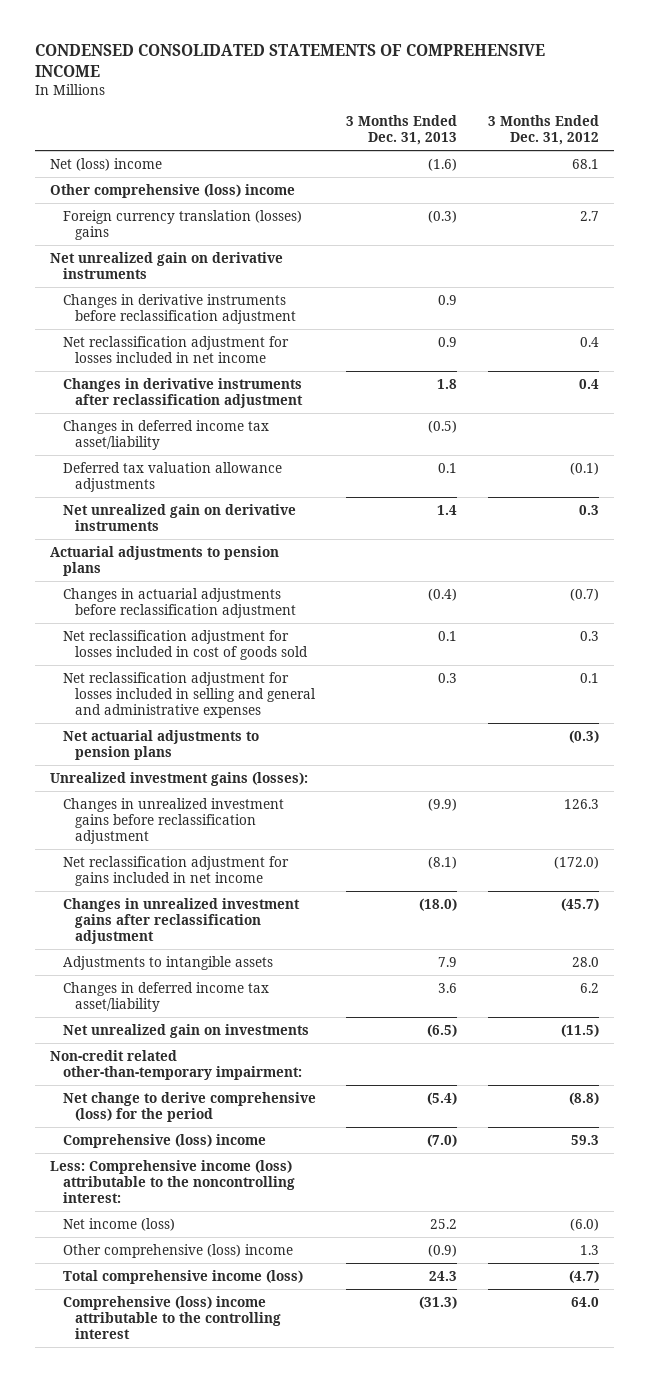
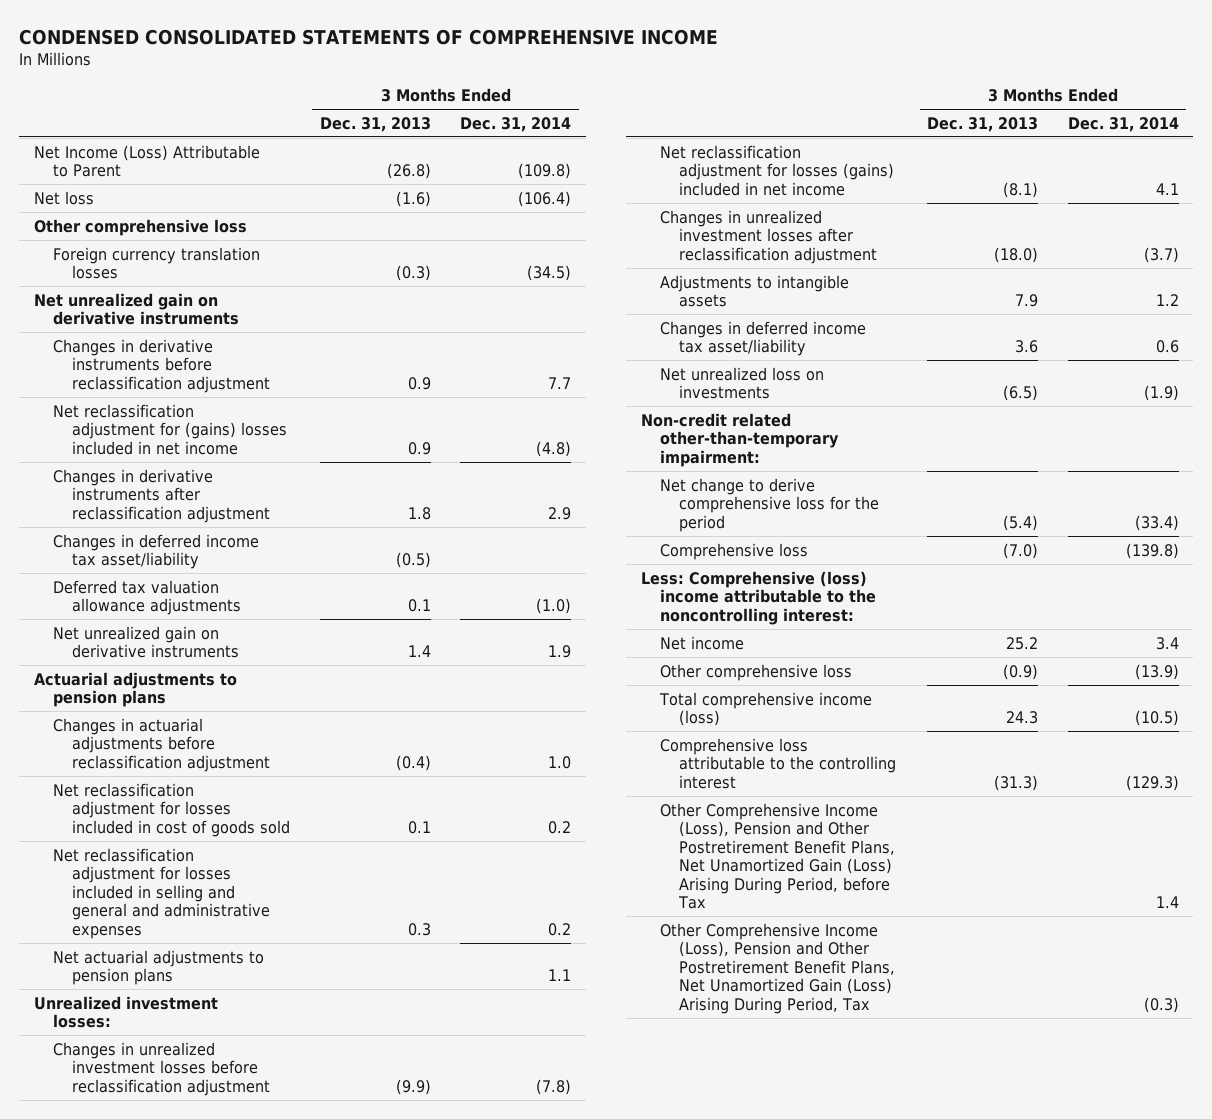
[487,115,599,145] 3 Months Ended Dec. 31, 2012 -> none
none -> [460,116,572,132] Dec. 31, 2014
none -> [33,144,260,178] Net Income (Loss) Attributable to Parent
[50,157,163,171] Net (loss) income -> [33,190,94,205] Net loss
[50,183,296,198] Other comprehensive (loss) income -> [33,218,247,236] Other comprehensive loss
[62,209,302,240] Foreign currency translation (losses) gains -> [52,246,260,280] Foreign currency translation losses
[62,335,289,363] Net reclassification adjustment for losses included in net income -> [52,403,288,455] Net reclassification adjustment for (gains) losses included in net income
[50,771,309,786] Unrealized investment gains (losses): -> [33,995,218,1029] Unrealized investment losses:
[62,797,284,844] Changes in unrealized investment gains before reclassification adjustment -> [52,1041,271,1096] Changes in unrealized investment losses before reclassification adjustment
[62,855,289,886] Net reclassification adjustment for gains included in net income -> [660,144,895,196] Net reclassification adjustment for losses (gains) included in net income
[62,897,300,944] Changes in unrealized investment gains after reclassification adjustment -> [660,209,878,264] Changes in unrealized investment losses after reclassification adjustment
[62,1023,309,1038] Net unrealized gain on investments -> [660,366,825,400] Net unrealized loss on investments
[62,1091,316,1122] Net change to derive comprehensive (loss) for the period -> [660,477,880,532] Net change to derive comprehensive loss for the period
[62,1133,266,1148] Comprehensive (loss) income -> [660,542,809,560] Comprehensive loss
[50,1159,295,1203] Less: Comprehensive income (loss) attributable to the noncontrolling interest: -> [640,570,877,625] Less: Comprehensive (loss) income attributable to the noncontrolling interest:
[62,1217,175,1231] Net income (loss) -> [660,635,745,650] Net income
[62,1243,293,1258] Other comprehensive (loss) income -> [660,663,853,681] Other comprehensive loss
[62,1295,282,1339] Comprehensive (loss) income attributable to the controlling interest -> [660,737,897,789] Comprehensive loss attributable to the controlling interest
none -> [660,802,896,910] Other Comprehensive Income (Loss), Pension and Other Postretirement Benefit Plans, Net Unamortized Gain (Loss) Arising During Period, before Tax
none -> [660,922,896,1014] Other Comprehensive Income (Loss), Pension and Other Postretirement Benefit Plans, Net Unamortized Gain (Loss) Arising During Period, Tax

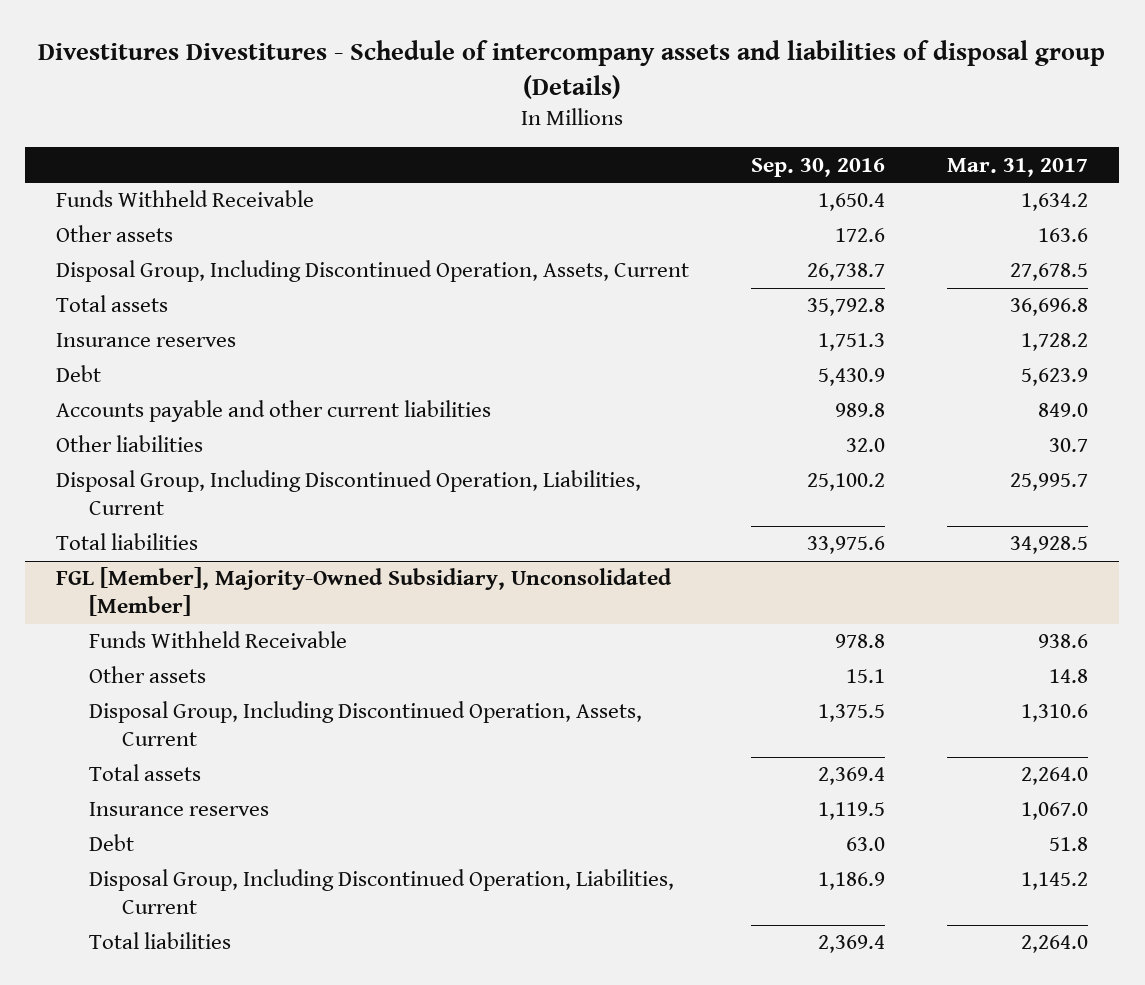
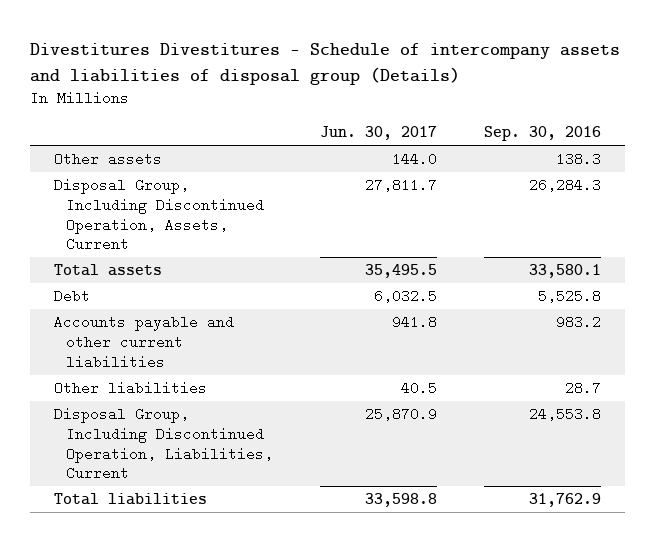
[947,157,1089,177] Mar. 31, 2017 -> none
none -> [320,126,438,141] Jun. 30, 2017
[56,190,315,208] Funds Withheld Receivable -> none
[56,333,237,348] Insurance reserves -> none
[56,567,673,617] FGL [Member], Majority-Owned Subsidiary, Unconsolidated [Member] -> none
[89,631,348,649] Funds Withheld Receivable -> none
[89,666,207,684] Other assets -> none
[89,701,643,747] Disposal Group, Including Discontinued Operation, Assets, Current -> none
[89,764,202,782] Total assets -> none
[89,802,270,817] Insurance reserves -> none
[89,834,135,852] Debt -> none
[89,869,675,915] Disposal Group, Including Discontinued Operation, Liabilities, Current -> none
[89,932,232,950] Total liabilities -> none
[835,228,886,243] 172.6 -> [556,151,602,166] 138.3
[807,263,886,282] 26,738.7 -> [529,177,602,192] 26,284.3
[807,298,886,317] 35,792.8 -> [529,263,602,278] 33,580.1
[818,368,886,387] 5,430.9 -> [538,288,602,303] 5,525.8
[835,403,886,418] 989.8 -> [556,314,602,329] 983.2
[846,438,886,453] 32.0 -> [565,380,602,395] 28.7
[807,473,886,492] 25,100.2 -> [529,406,602,421] 24,553.8
[807,536,886,555] 33,975.6 -> [529,492,602,507] 31,762.9

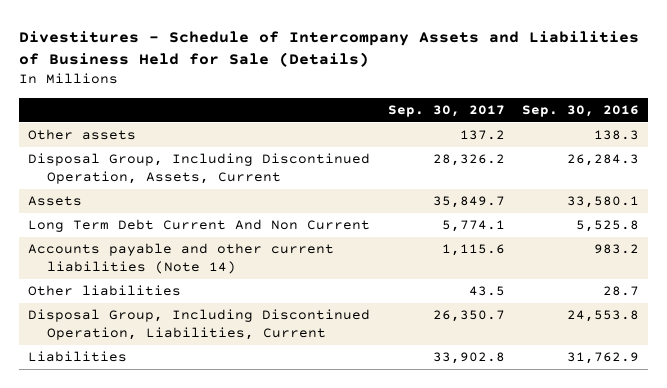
[30,43,621,85] Divestitures Divestitures - Schedule of intercompany assets and liabilities of disposal group (Details) -> [19,30,640,67] Divestitures - Schedule of Intercompany Assets and Liabilities of Business Held for Sale (Details)
[320,126,438,141] Jun. 30, 2017 -> none
none -> [387,104,505,117] Sep. 30, 2017
[53,263,162,276] Total assets -> [28,196,83,207] Assets
[53,288,90,303] Debt -> [28,219,371,233] Long Term Debt Current And Non Current
[53,314,234,369] Accounts payable and other current liabilities -> [28,243,335,275] Accounts payable and other current liabilities (Note 14)
[53,492,207,505] Total liabilities -> [28,351,128,363] Liabilities

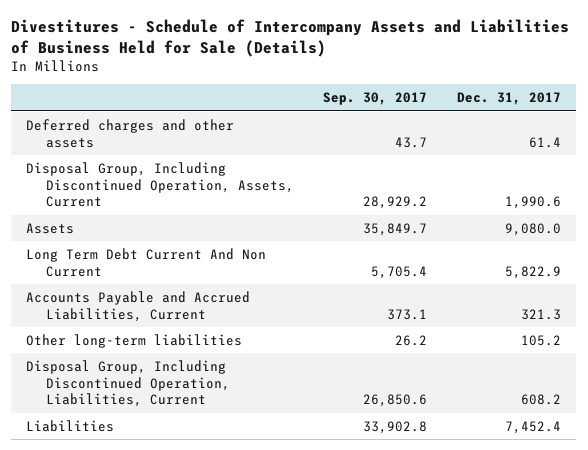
[522,104,640,117] Sep. 30, 2016 -> none
none -> [457,92,562,106] Dec. 31, 2017
[28,129,137,141] Other assets -> [26,118,235,148] Deferred charges and other assets
[459,130,505,141] 137.2 -> [395,136,428,148] 43.7
[432,154,505,167] 28,326.2 -> [363,196,428,210] 28,929.2
[441,220,505,233] 5,774.1 -> [371,265,428,279] 5,705.4
[28,243,335,275] Accounts payable and other current liabilities (Note 14) -> [26,290,251,322] Accounts Payable and Accrued Liabilities, Current
[441,244,505,257] 1,115.6 -> [387,308,428,320] 373.1
[28,285,182,297] Other liabilities -> [26,333,243,348] Other long-term liabilities
[468,286,505,297] 43.5 -> [395,334,428,346] 26.2
[432,310,505,323] 26,350.7 -> [363,394,428,408] 26,850.6

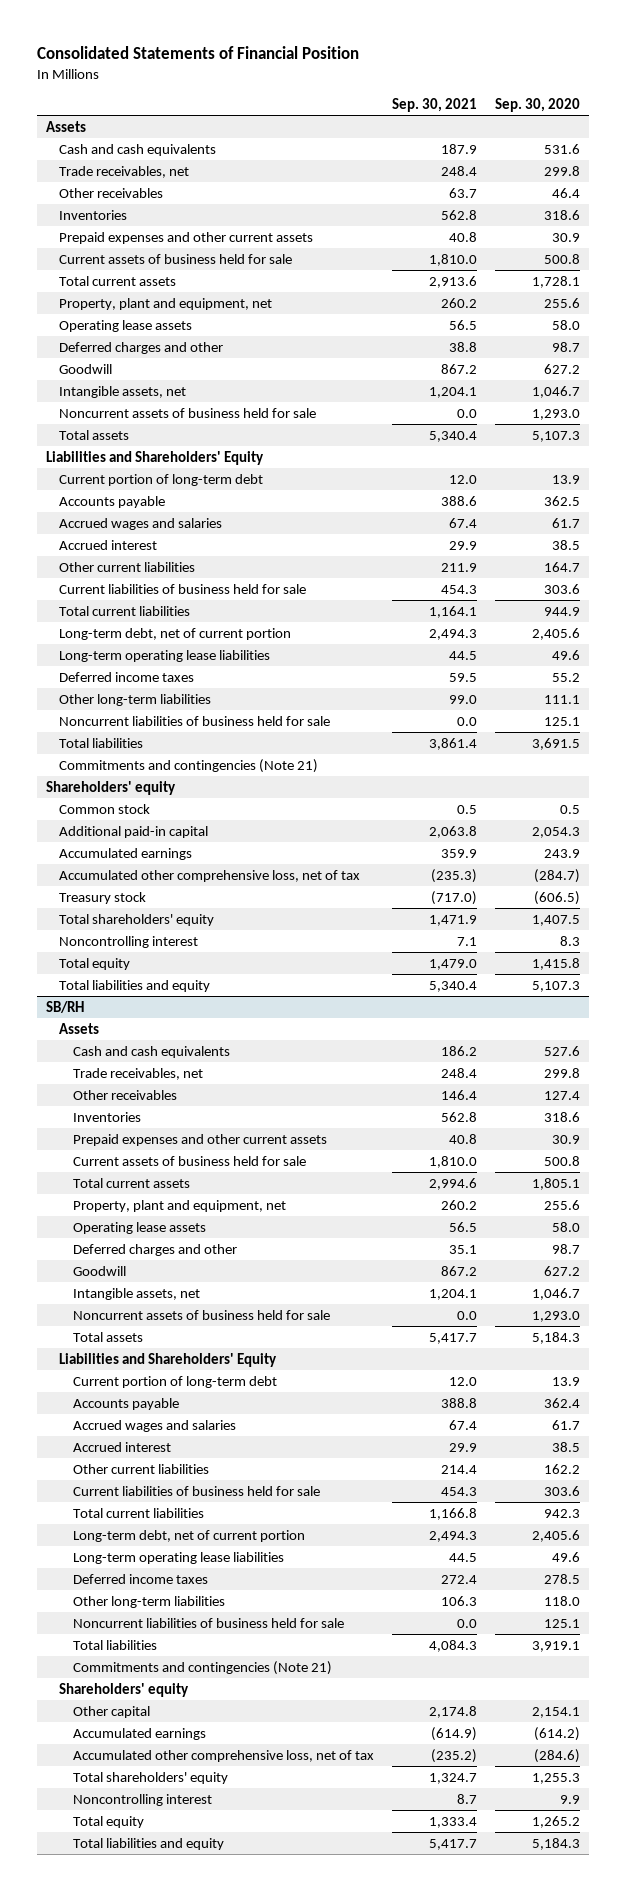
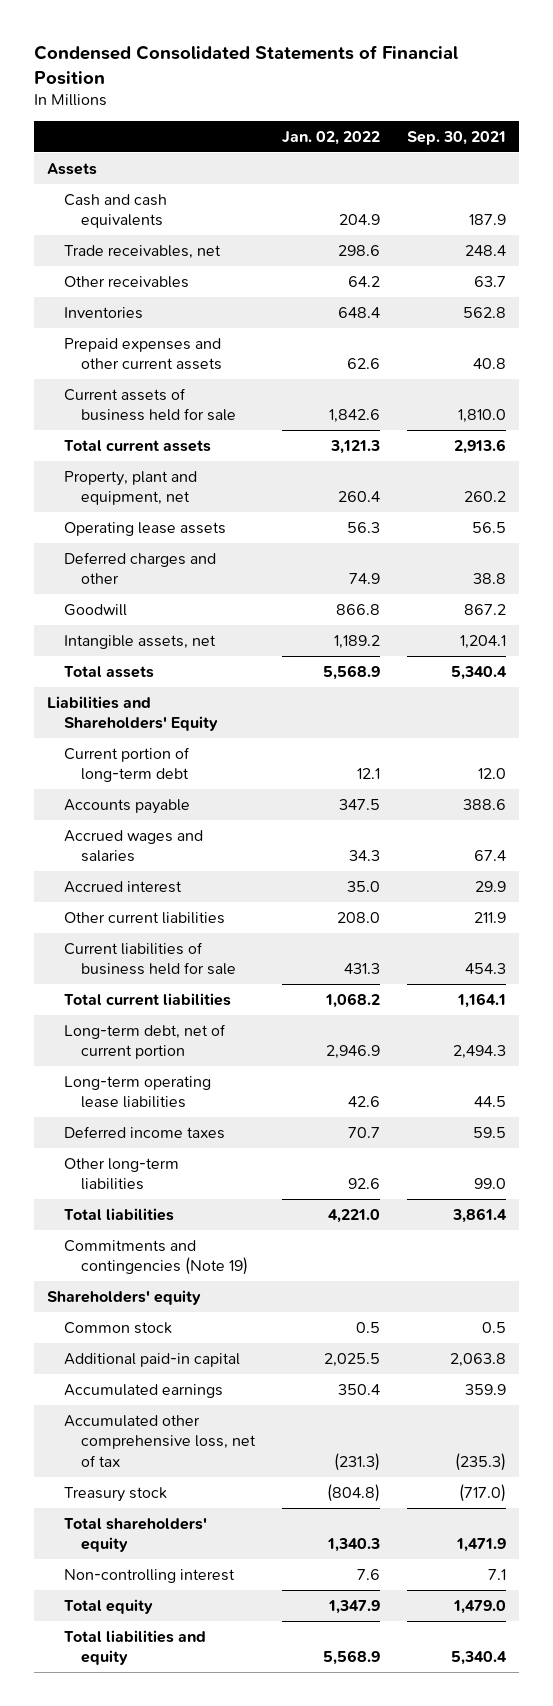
[37,46,360,60] Consolidated Statements of Financial Position -> [33,44,458,85] Condensed Consolidated Statements of Financial Position
[494,97,580,112] Sep. 30, 2020 -> none
none -> [282,131,381,146] Jan. 02, 2022
[59,407,317,418] Noncurrent assets of business held for sale -> none
[59,715,331,726] Noncurrent liabilities of business held for sale -> none
[59,758,319,773] Commitments and contingencies (Note 21) -> [64,1239,249,1276] Commitments and contingencies (Note 19)
[59,935,199,948] Noncontrolling interest -> [64,1568,236,1583] Non-controlling interest
[46,1000,85,1013] SB/RH -> none
[59,1022,100,1034] Assets -> none
[72,1045,230,1058] Cash and cash equivalents -> none
[72,1067,203,1080] Trade receivables, net -> none
[72,1089,177,1100] Other receivables -> none
[72,1111,141,1122] Inventories -> none
[72,1133,327,1146] Prepaid expenses and other current assets -> none
[72,1155,306,1166] Current assets of business held for sale -> none
[72,1177,190,1188] Total current assets -> none
[72,1199,286,1212] Property, plant and equipment, net -> none
[72,1221,206,1234] Operating lease assets -> none
[72,1243,237,1256] Deferred charges and other -> none
[72,1265,126,1276] Goodwill -> none
[72,1287,200,1300] Intangible assets, net -> none
[72,1309,330,1320] Noncurrent assets of business held for sale -> none
[72,1331,143,1342] Total assets -> none
[59,1352,278,1367] Liabilities and Shareholders' Equity -> none
[72,1375,277,1388] Current portion of long-term debt -> none
[72,1397,179,1410] Accounts payable -> none
[72,1419,236,1432] Accrued wages and salaries -> none
[72,1441,171,1452] Accrued interest -> none
[72,1463,209,1474] Other current liabilities -> none
[72,1485,320,1496] Current liabilities of business held for sale -> none
[72,1507,204,1518] Total current liabilities -> none
[72,1529,305,1542] Long-term debt, net of current portion -> none
[72,1551,284,1564] Long-term operating lease liabilities -> none
[72,1573,208,1584] Deferred income taxes -> none
[72,1595,225,1608] Other long-term liabilities -> none
[72,1617,344,1628] Noncurrent liabilities of business held for sale -> none
[72,1639,157,1650] Total liabilities -> none
[72,1660,332,1675] Commitments and contingencies (Note 21) -> none
[59,1682,190,1697] Shareholders' equity -> none
[72,1705,150,1718] Other capital -> none
[72,1727,206,1740] Accumulated earnings -> none
[72,1749,374,1762] Accumulated other comprehensive loss, net of tax -> none
[72,1771,228,1784] Total shareholders' equity -> none
[72,1793,212,1806] Noncontrolling interest -> none
[72,1815,144,1828] Total equity -> none
[72,1837,224,1850] Total liabilities and equity -> none

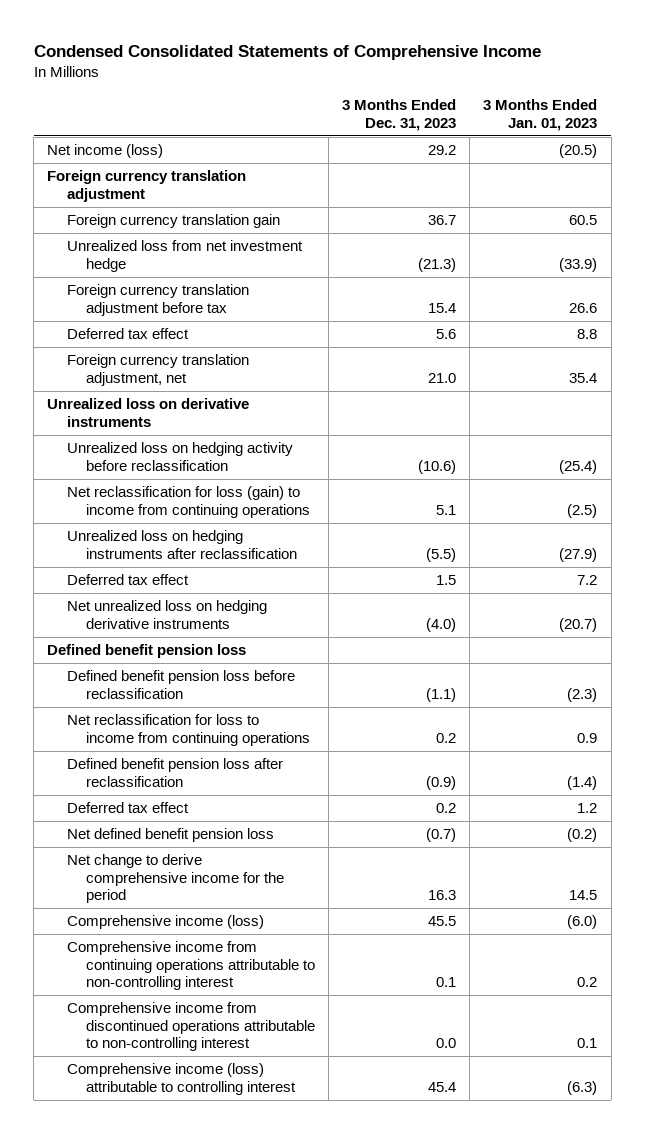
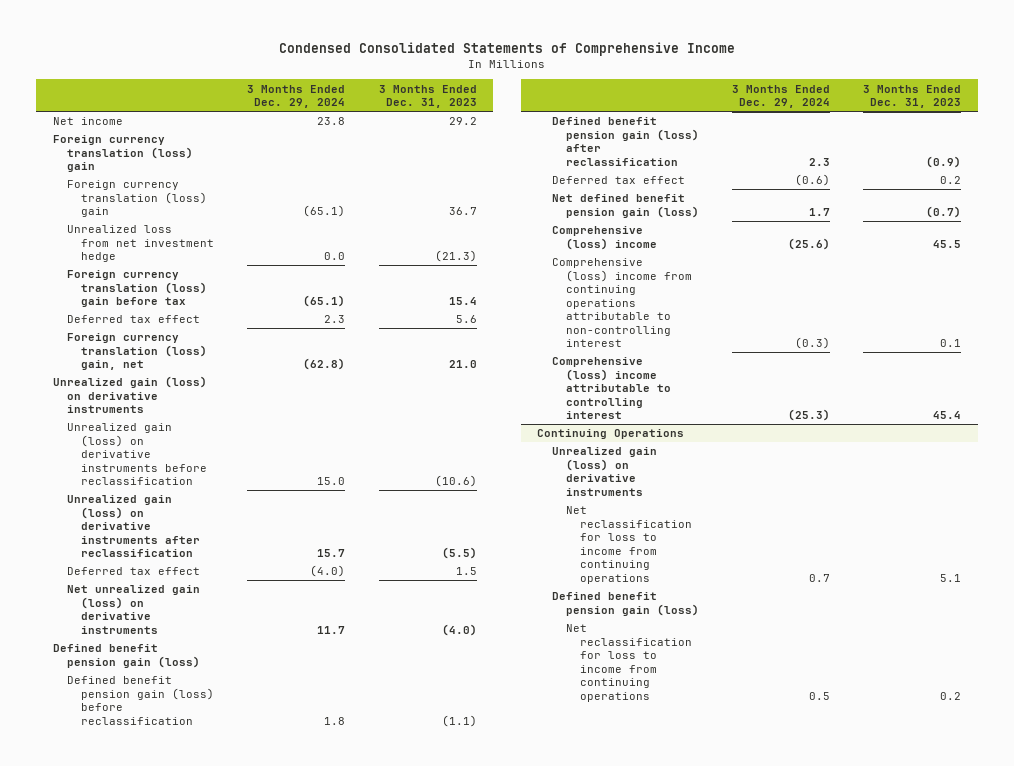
[483,99,598,131] 3 Months Ended Jan. 01, 2023 -> none
none -> [247,84,346,109] 3 Months Ended Dec. 29, 2024
[47,144,164,159] Net income (loss) -> [52,117,123,126] Net income
[47,170,247,202] Foreign currency translation adjustment -> [52,135,194,173] Foreign currency translation (loss) gain
[66,214,280,229] Foreign currency translation gain -> [67,180,208,218] Foreign currency translation (loss) gain
[66,284,249,316] Foreign currency translation adjustment before tax -> [67,270,208,308] Foreign currency translation (loss) gain before tax
[66,486,310,518] Net reclassification for loss (gain) to income from continuing operations -> none
[66,354,249,386] Foreign currency translation adjustment, net -> [67,333,208,371] Foreign currency translation (loss) gain, net
[47,398,250,427] Unrealized loss on derivative instruments -> [52,376,207,414] Unrealized gain (loss) on derivative instruments
[66,442,293,471] Unrealized loss on hedging activity before reclassification -> [67,423,208,486] Unrealized gain (loss) on derivative instruments before reclassification
[66,530,297,559] Unrealized loss on hedging instruments after reclassification -> [67,495,201,558] Unrealized gain (loss) on derivative instruments after reclassification
[66,714,310,746] Net reclassification for loss to income from continuing operations -> none
[66,600,267,629] Net unrealized loss on hedging derivative instruments -> [67,585,201,634] Net unrealized gain (loss) on derivative instruments
[47,644,247,659] Defined benefit pension loss -> [52,644,201,668] Defined benefit pension gain (loss)
[66,670,295,699] Defined benefit pension loss before reclassification -> [67,676,215,725] Defined benefit pension gain (loss) before reclassification
[66,758,283,787] Defined benefit pension loss after reclassification -> [551,117,700,166] Defined benefit pension gain (loss) after reclassification
[66,854,284,904] Net change to derive comprehensive income for the period -> none
[66,1002,315,1052] Comprehensive income from discontinued operations attributable to non-controlling interest -> none
[66,828,274,843] Net defined benefit pension loss -> [551,194,700,218] Net defined benefit pension gain (loss)
[66,915,264,930] Comprehensive income (loss) -> [551,226,658,250] Comprehensive (loss) income
[66,941,315,991] Comprehensive income from continuing operations attributable to non-controlling interest -> [551,258,693,348] Comprehensive (loss) income from continuing operations attributable to non-controlling interest
[66,1063,296,1095] Comprehensive income (loss) attributable to controlling interest -> [551,357,672,420] Comprehensive (loss) income attributable to controlling interest
none -> [537,429,685,440] Continuing Operations
none -> [551,447,657,496] Unrealized gain (loss) on derivative instruments
none -> [566,506,693,584] Net reclassification for loss to income from continuing operations
none -> [551,592,700,616] Defined benefit pension gain (loss)
none -> [566,624,693,702] Net reclassification for loss to income from continuing operations

